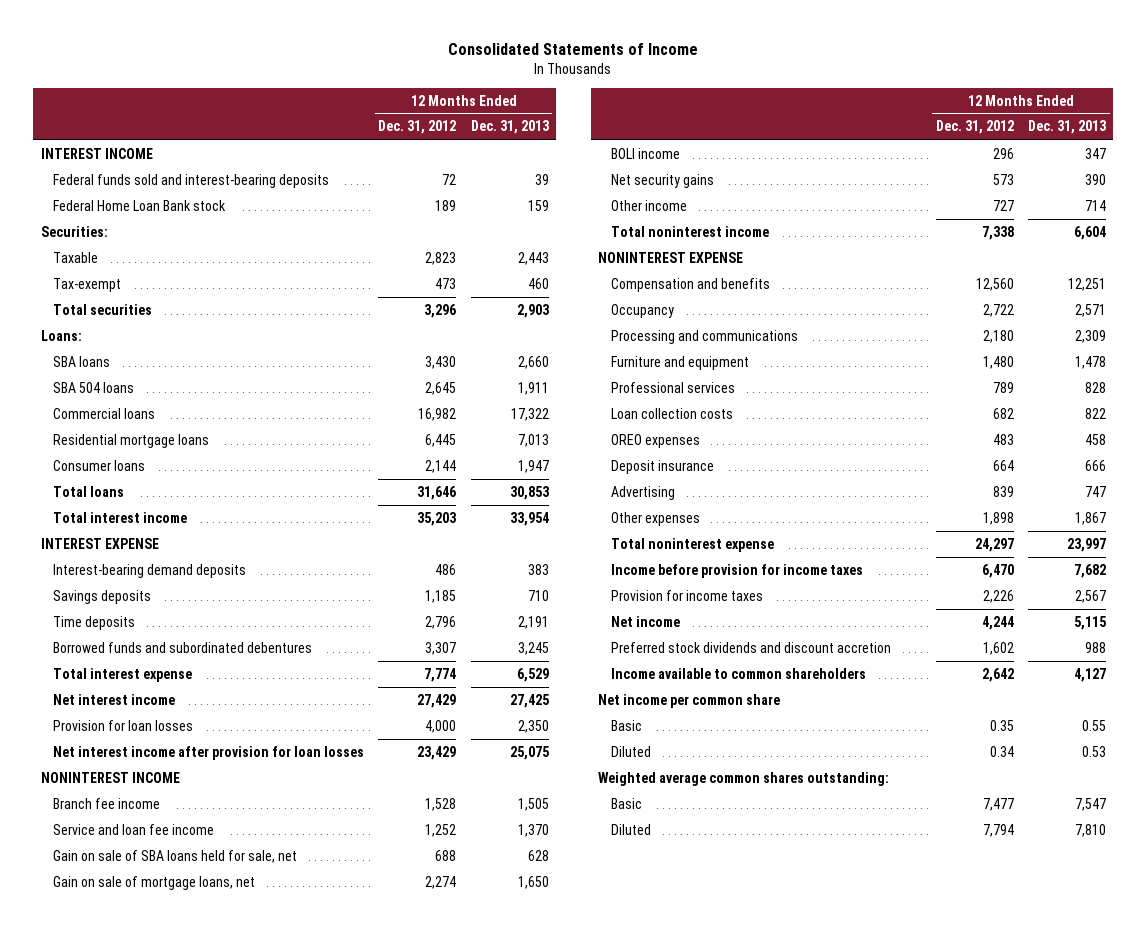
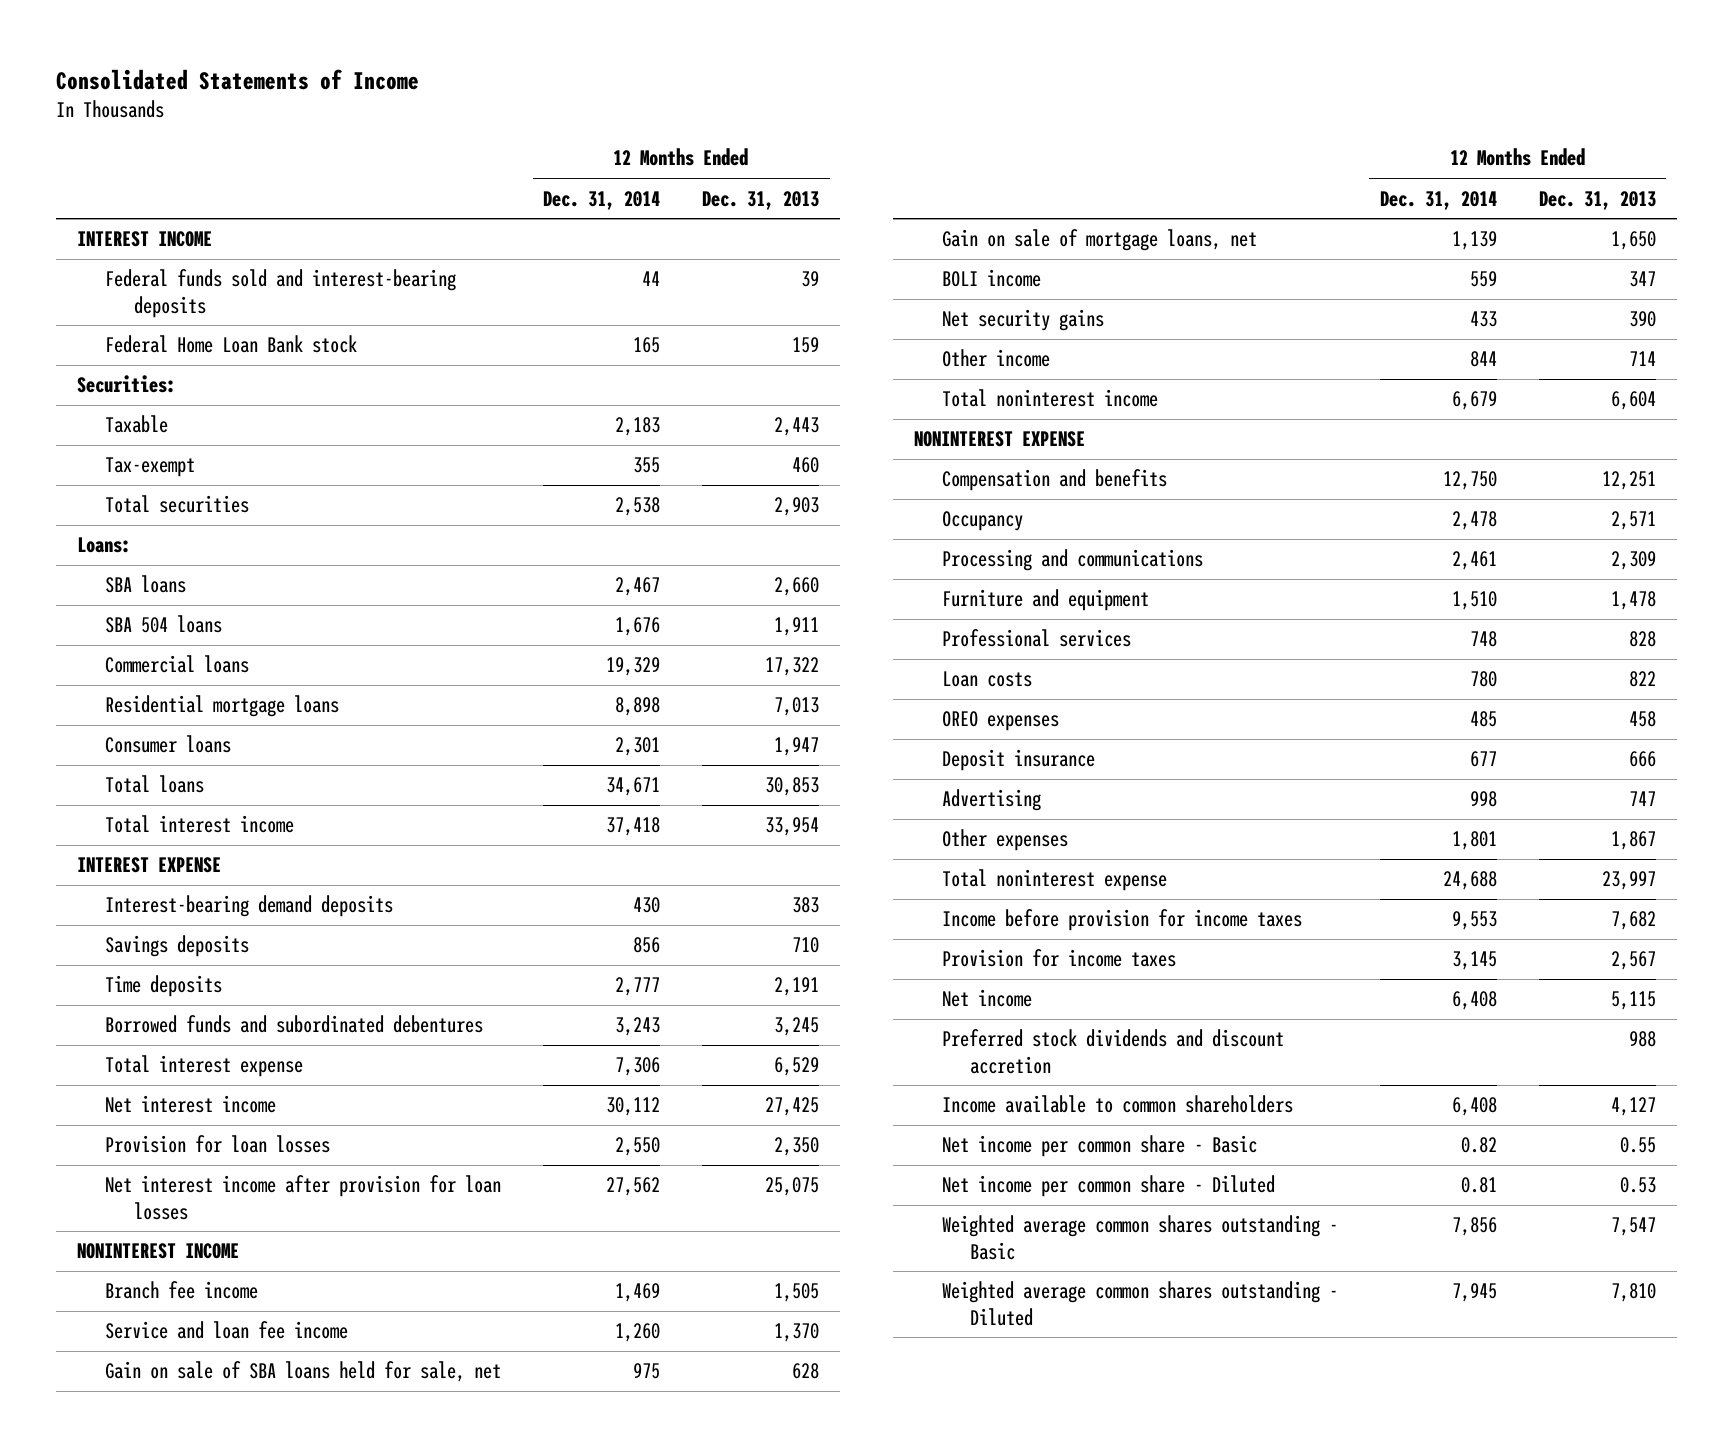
[378,120,457,135] Dec. 31, 2012 -> none
none -> [543,190,661,210] Dec. 31, 2014
[610,407,733,419] Loan collection costs -> [941,671,1032,688] Loan costs
[597,693,780,708] Net income per common share -> none
[597,771,889,786] Weighted average common shares outstanding: -> none
[610,719,642,731] Basic -> [941,1135,1257,1158] Net income per common share - Basic
[610,745,651,757] Diluted -> [941,1175,1275,1198] Net income per common share - Diluted
[610,797,642,809] Basic -> [941,1215,1338,1260] Weighted average common shares outstanding - Basic
[610,823,651,835] Diluted -> [941,1281,1338,1326] Weighted average common shares outstanding - Diluted

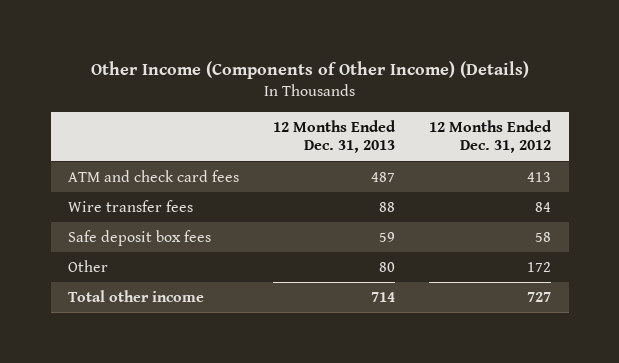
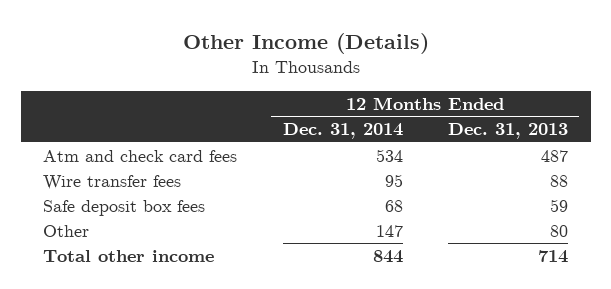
[90,61,529,80] Other Income (Components of Other Income) (Details) -> [182,32,429,54] Other Income (Details)
[429,119,553,154] 12 Months Ended Dec. 31, 2012 -> none
none -> [282,123,403,140] Dec. 31, 2014
[67,169,239,182] ATM and check card fees -> [43,149,238,162] Atm and check card fees

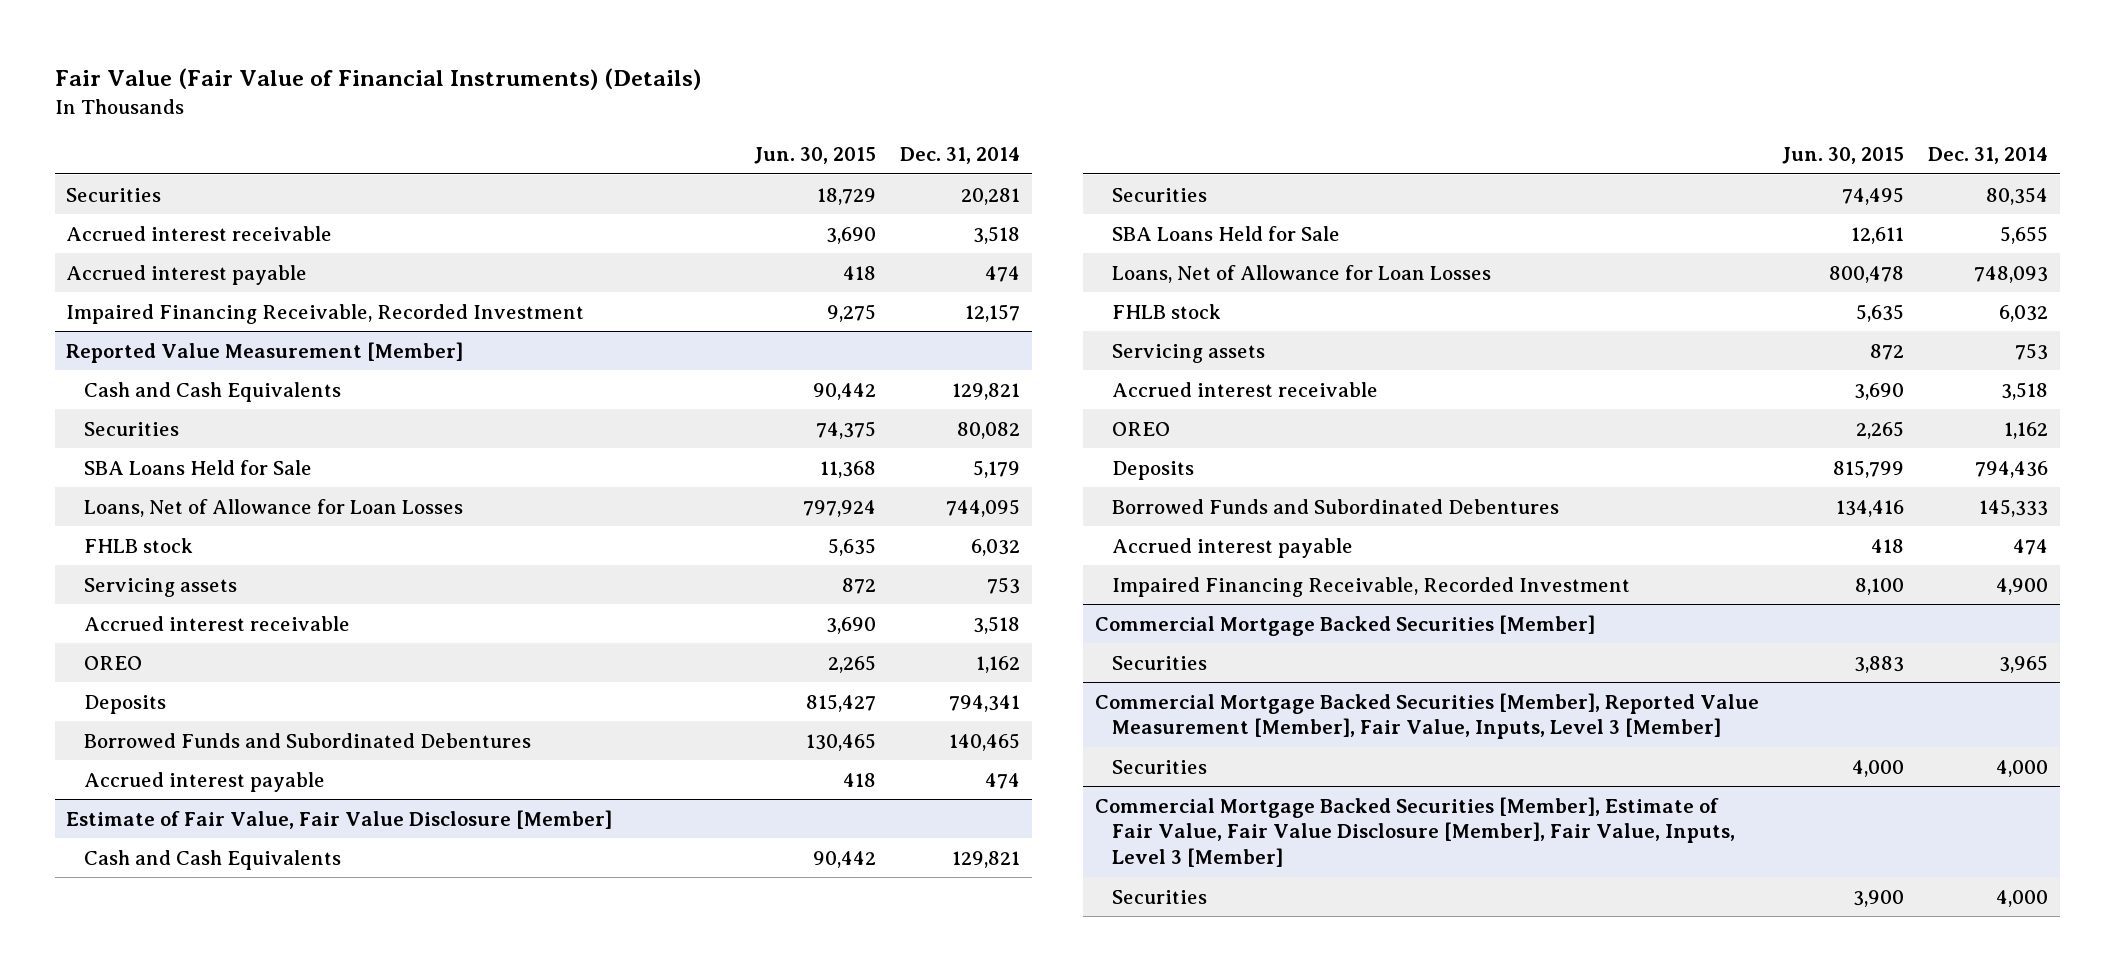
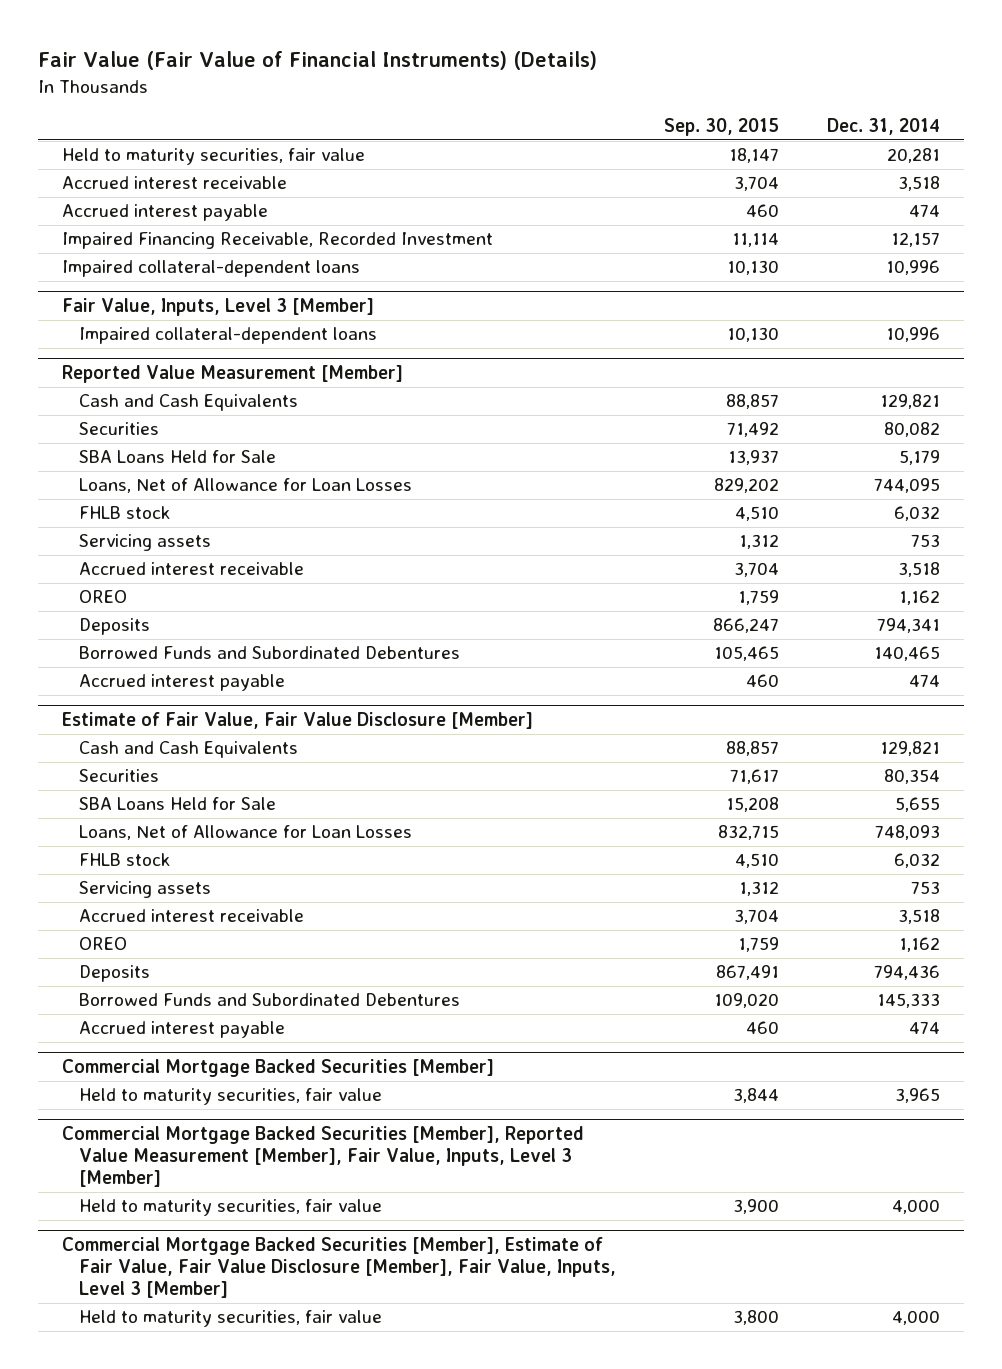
[754,147,877,165] Jun. 30, 2015 -> none
none -> [664,117,780,136] Sep. 30, 2015
[66,187,162,202] Securities -> [62,148,366,166] Held to maturity securities, fair value
none -> [62,260,361,278] Impaired collateral-dependent loans
none -> [62,298,375,317] Fair Value, Inputs, Level 3 [Member]
none -> [79,327,378,345] Impaired collateral-dependent loans
[1111,576,1630,597] Impaired Financing Receivable, Recorded Investment -> none
[1111,655,1207,670] Securities -> [79,1088,383,1106] Held to maturity securities, fair value
[1111,759,1207,774] Securities -> [79,1199,383,1217] Held to maturity securities, fair value
[1111,889,1207,904] Securities -> [79,1310,383,1328] Held to maturity securities, fair value

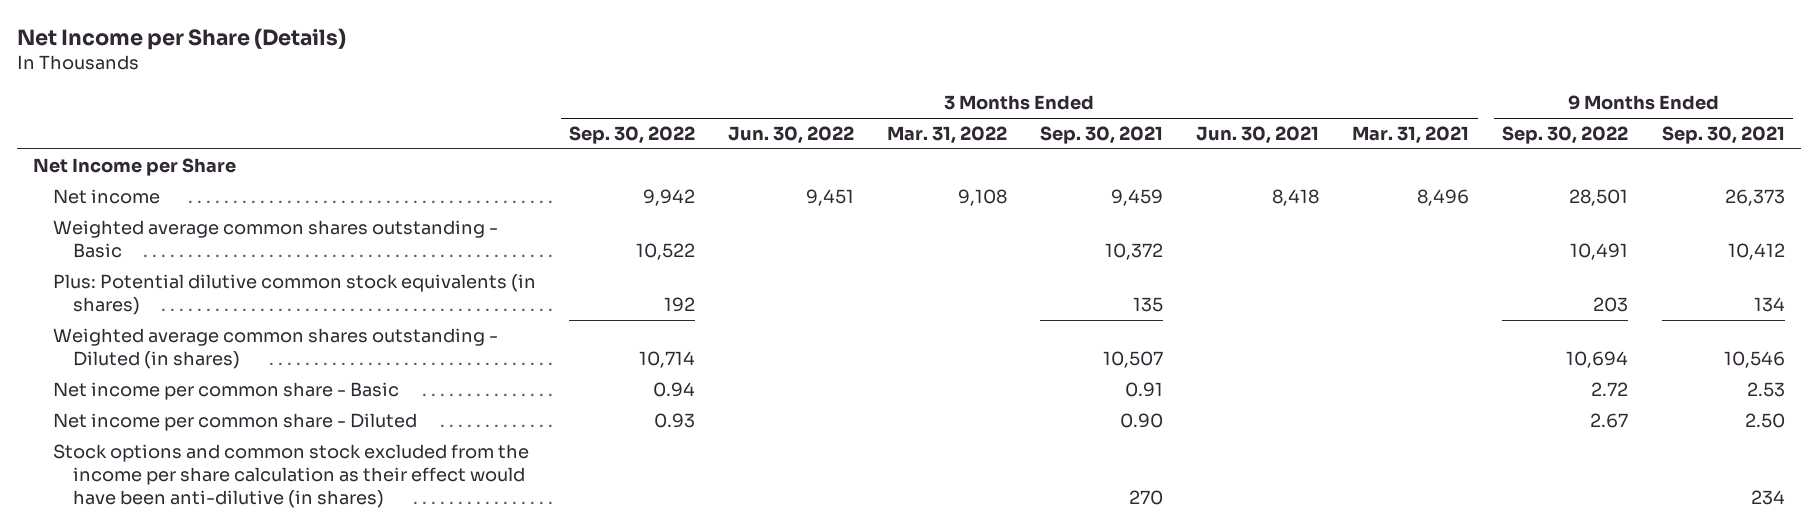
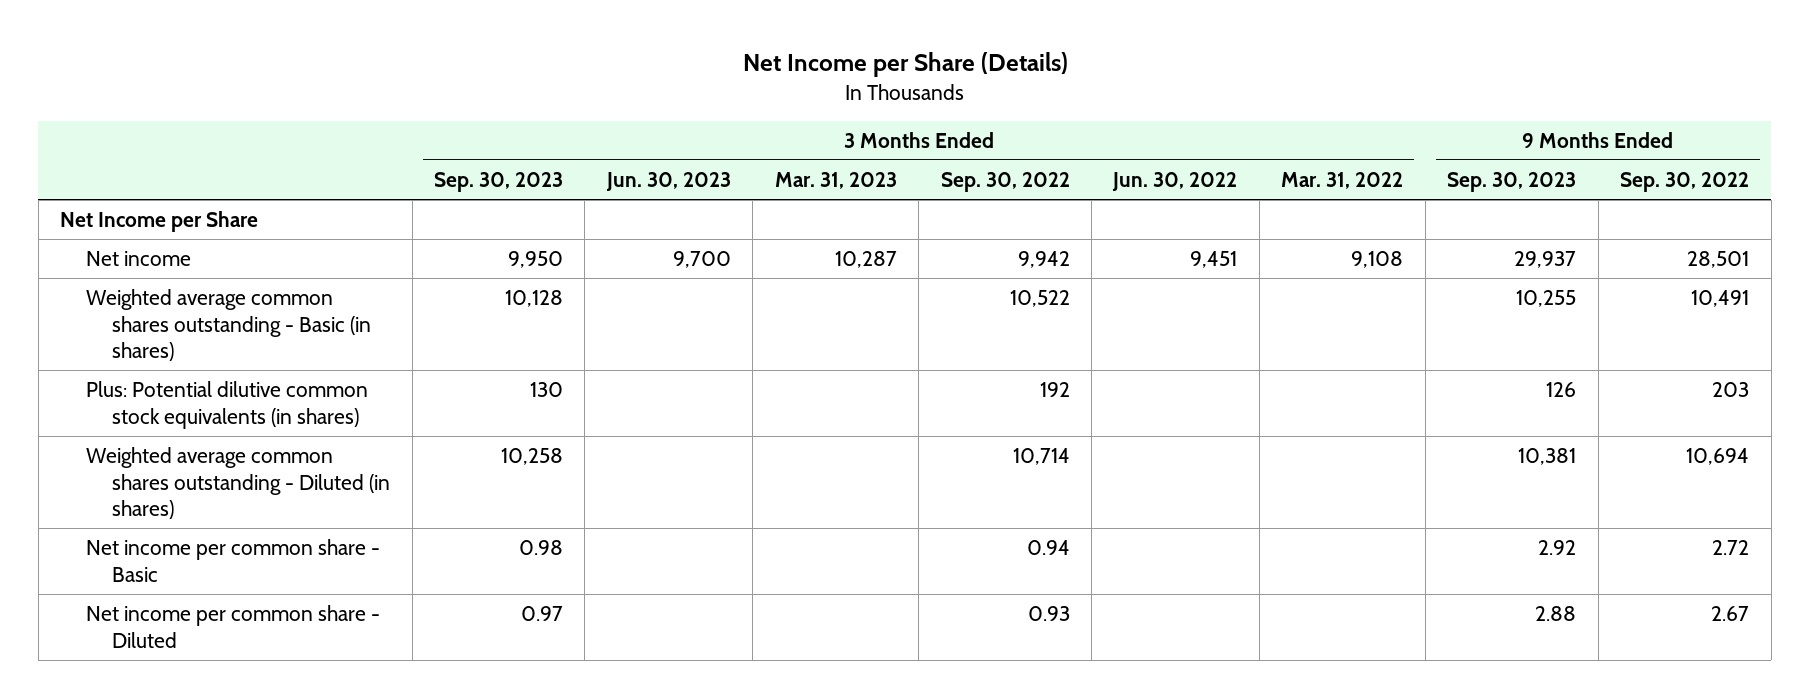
[1040,126,1164,145] Sep. 30, 2021 -> none
[1196,126,1320,145] Jun. 30, 2021 -> none
[1352,126,1470,145] Mar. 31, 2021 -> none
[1661,126,1785,145] Sep. 30, 2021 -> none
none -> [433,171,563,192] Sep. 30, 2023
none -> [605,171,731,191] Jun. 30, 2023
none -> [774,171,897,189] Mar. 31, 2023
none -> [1447,171,1577,192] Sep. 30, 2023
[53,219,499,258] Weighted average common shares outstanding - Basic -> [86,288,372,362] Weighted average common shares outstanding - Basic (in shares)
[53,443,530,508] Stock options and common stock excluded from the income per share calculation as their effect would have been anti-dilutive (in shares) -> none

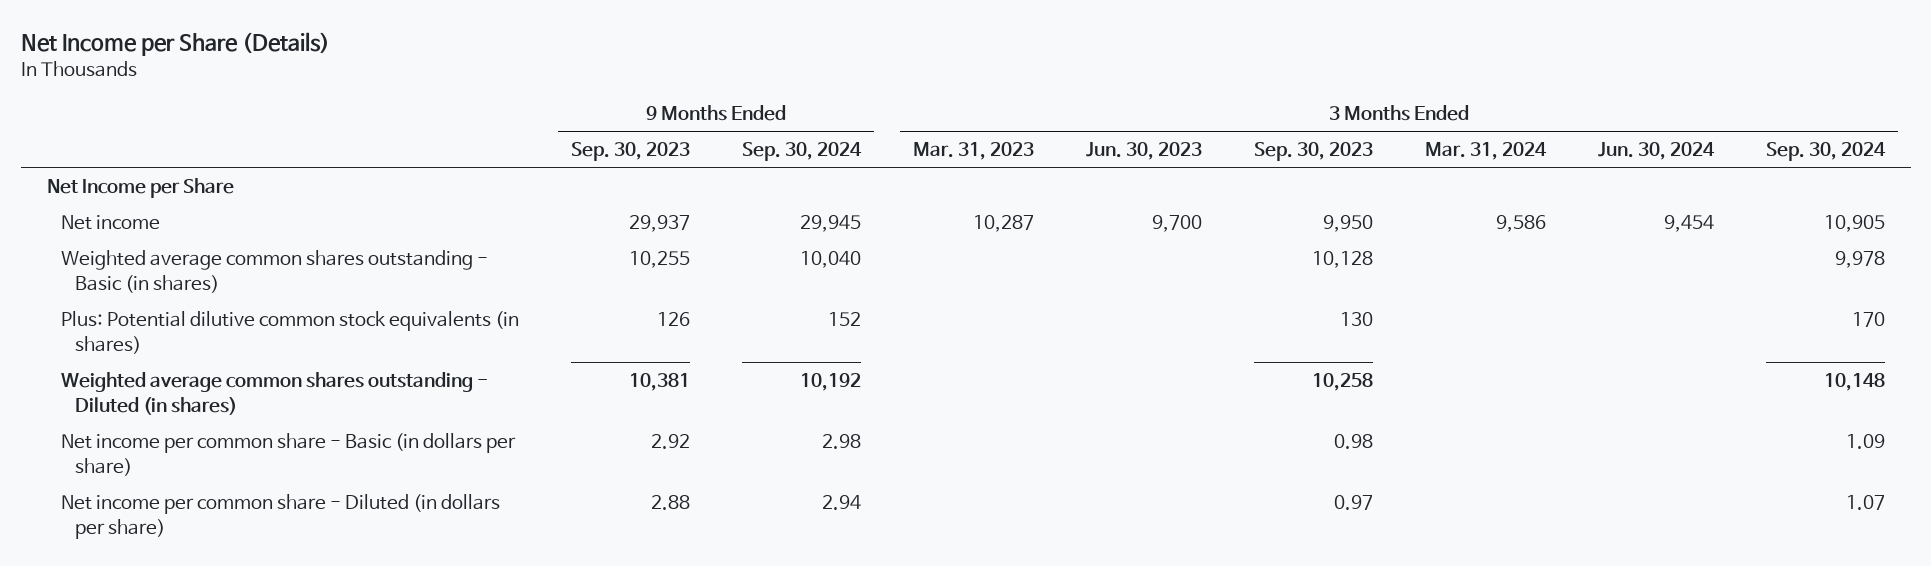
[940,171,1070,192] Sep. 30, 2022 -> none
[1112,171,1238,191] Jun. 30, 2022 -> none
[1281,171,1404,189] Mar. 31, 2022 -> none
[1620,171,1750,192] Sep. 30, 2022 -> none
none -> [741,142,862,162] Sep. 30, 2024
none -> [1424,142,1547,161] Mar. 31, 2024
none -> [1597,142,1715,161] Jun. 30, 2024
none -> [1765,142,1886,162] Sep. 30, 2024
[86,538,381,582] Net income per common share - Basic -> [60,432,516,476] Net income per common share - Basic (in dollars per share)
[86,604,381,648] Net income per common share - Diluted -> [60,493,500,539] Net income per common share - Diluted (in dollars per share)

